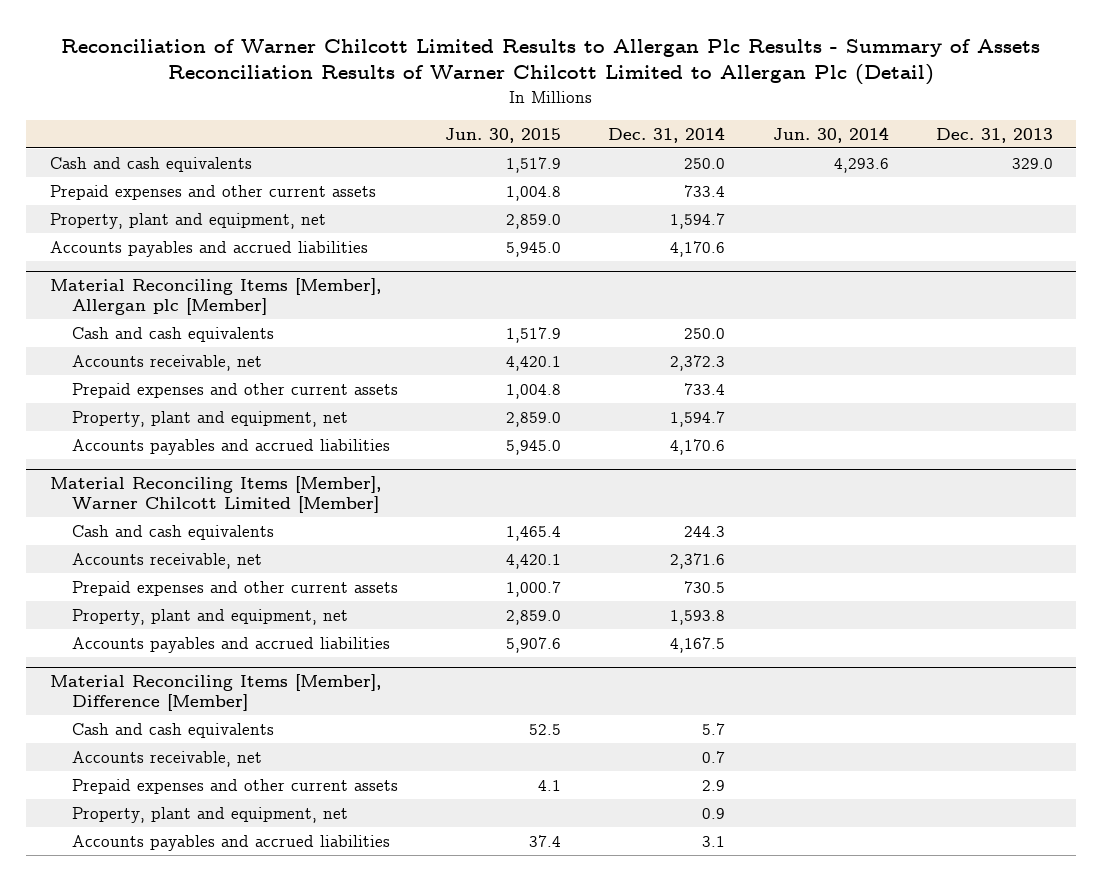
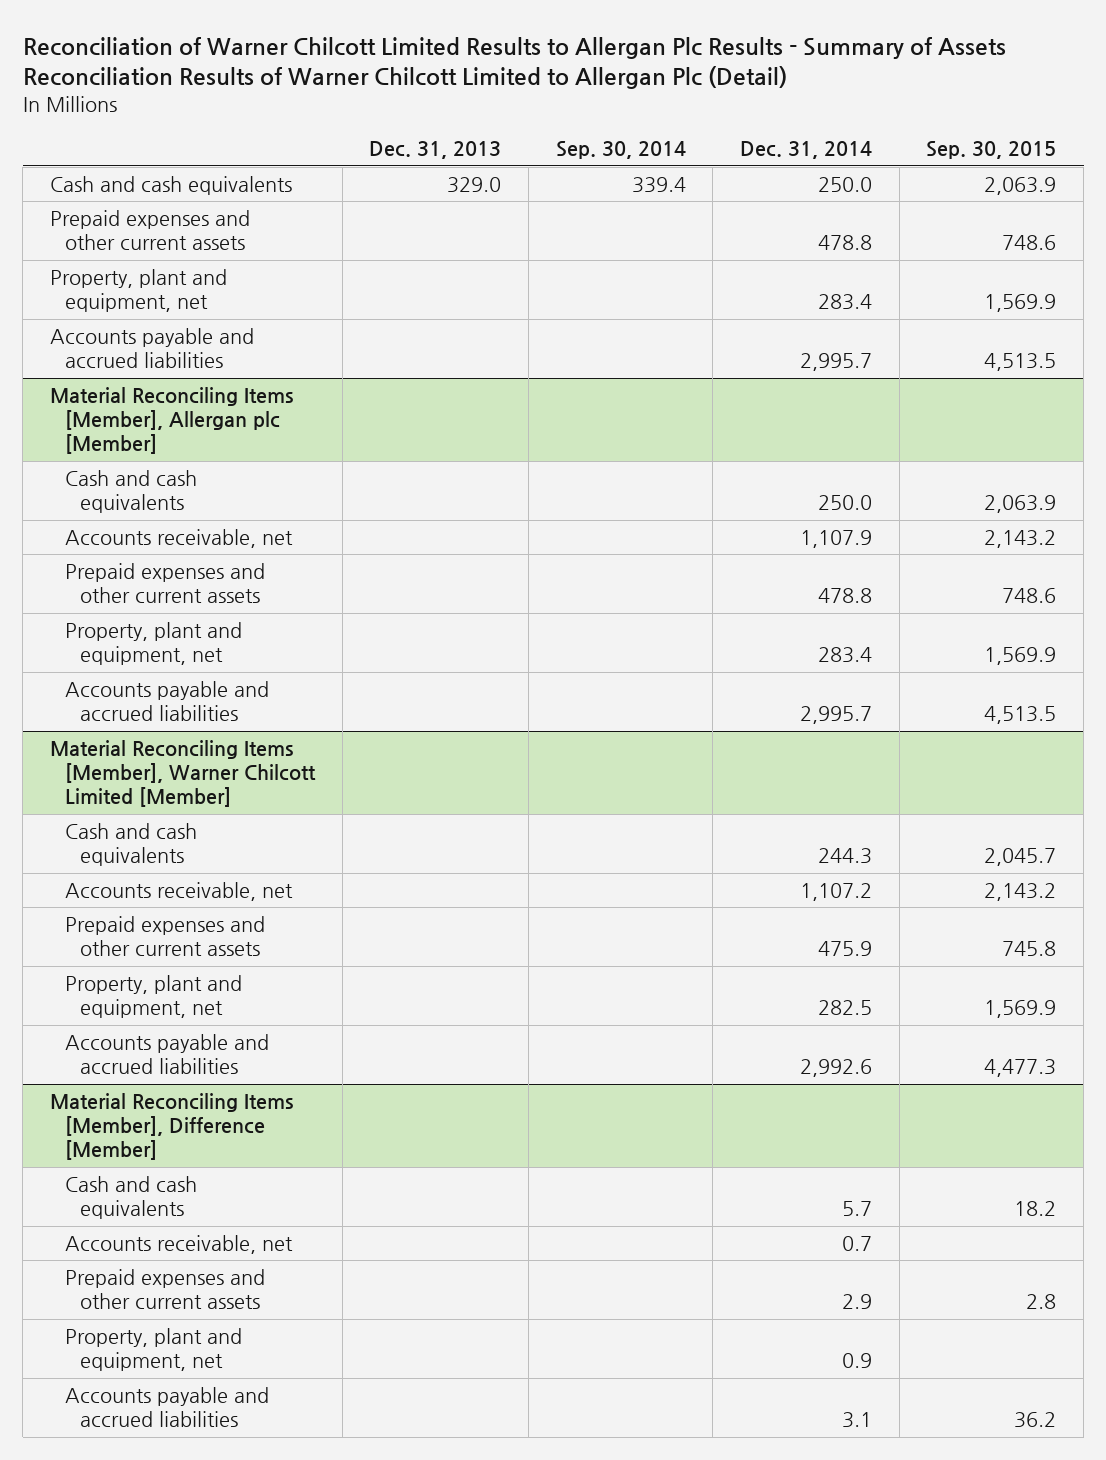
[445,127,562,143] Jun. 30, 2015 -> none
[772,126,889,143] Jun. 30, 2014 -> none
none -> [555,141,686,160] Sep. 30, 2014
none -> [926,141,1057,160] Sep. 30, 2015
[684,184,726,197] 733.4 -> [818,235,873,251] 478.8
[670,212,726,229] 1,594.7 -> [818,294,873,311] 283.4
[49,240,368,257] Accounts payables and accrued liabilities -> [49,328,254,369] Accounts payable and accrued liabilities
[670,240,726,257] 4,170.6 -> [800,353,873,372] 2,995.7
[670,354,726,371] 2,372.3 -> [800,530,873,549] 1,107.9
[684,382,726,395] 733.4 -> [818,588,873,604] 478.8
[670,410,726,427] 1,594.7 -> [818,647,873,664] 283.4
[72,438,391,455] Accounts payables and accrued liabilities -> [64,681,269,722] Accounts payable and accrued liabilities
[670,438,726,455] 4,170.6 -> [800,706,873,725] 2,995.7
[670,552,726,569] 2,371.6 -> [800,883,873,902] 1,107.2
[684,580,726,593] 730.5 -> [818,941,873,957] 475.9
[670,609,726,625] 1,593.8 -> [818,1000,873,1016] 282.5
[72,636,391,653] Accounts payables and accrued liabilities -> [64,1034,269,1075] Accounts payable and accrued liabilities
[670,636,726,653] 4,167.5 -> [800,1059,873,1078] 2,992.6
[72,834,391,851] Accounts payables and accrued liabilities -> [64,1387,269,1428] Accounts payable and accrued liabilities

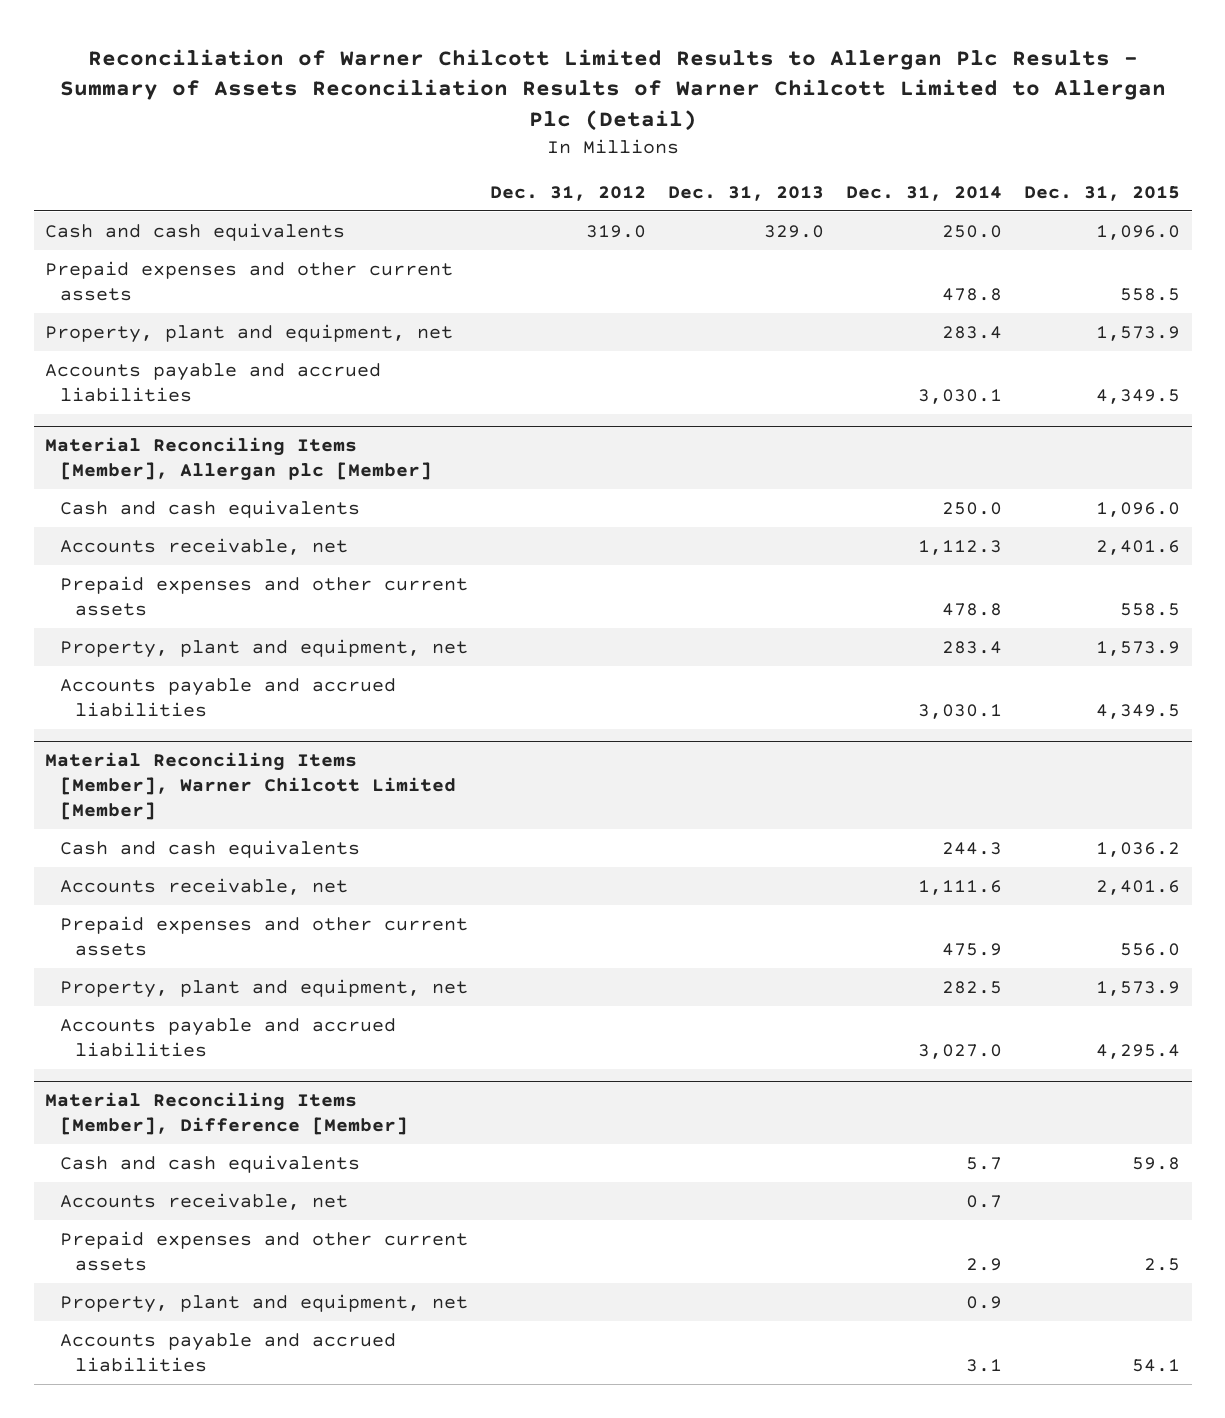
[555,141,686,160] Sep. 30, 2014 -> none
[926,141,1057,160] Sep. 30, 2015 -> none
none -> [490,185,647,201] Dec. 31, 2012
none -> [1024,185,1181,201] Dec. 31, 2015
[800,353,873,372] 2,995.7 -> [918,388,1003,404] 3,030.1
[800,530,873,549] 1,107.9 -> [918,539,1003,555] 1,112.3
[800,706,873,725] 2,995.7 -> [918,703,1003,719] 3,030.1
[800,883,873,902] 1,107.2 -> [918,879,1003,895] 1,111.6
[800,1059,873,1078] 2,992.6 -> [918,1043,1003,1059] 3,027.0

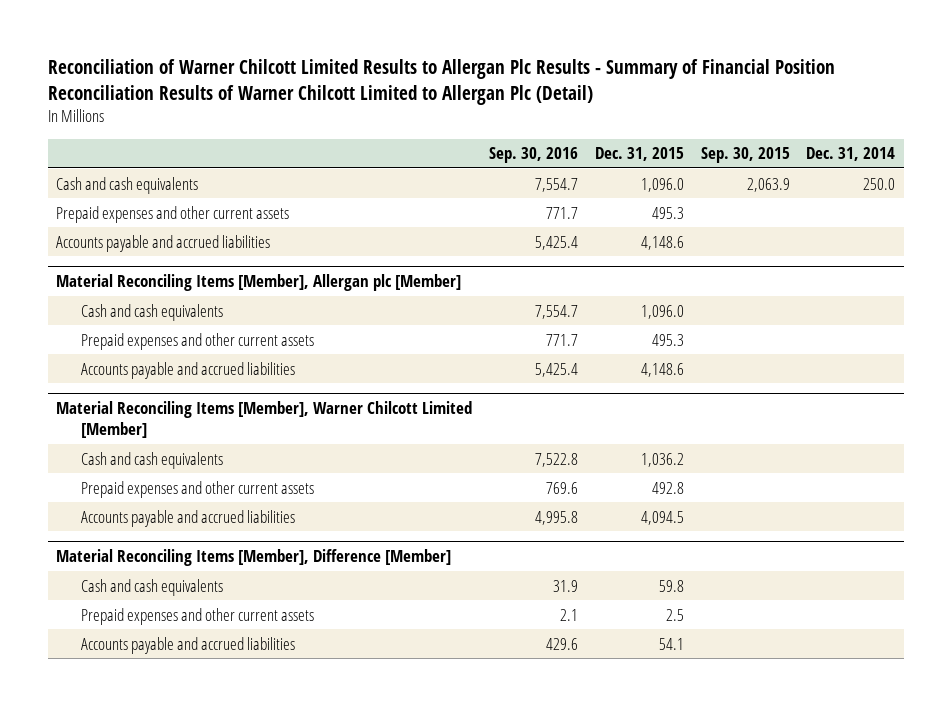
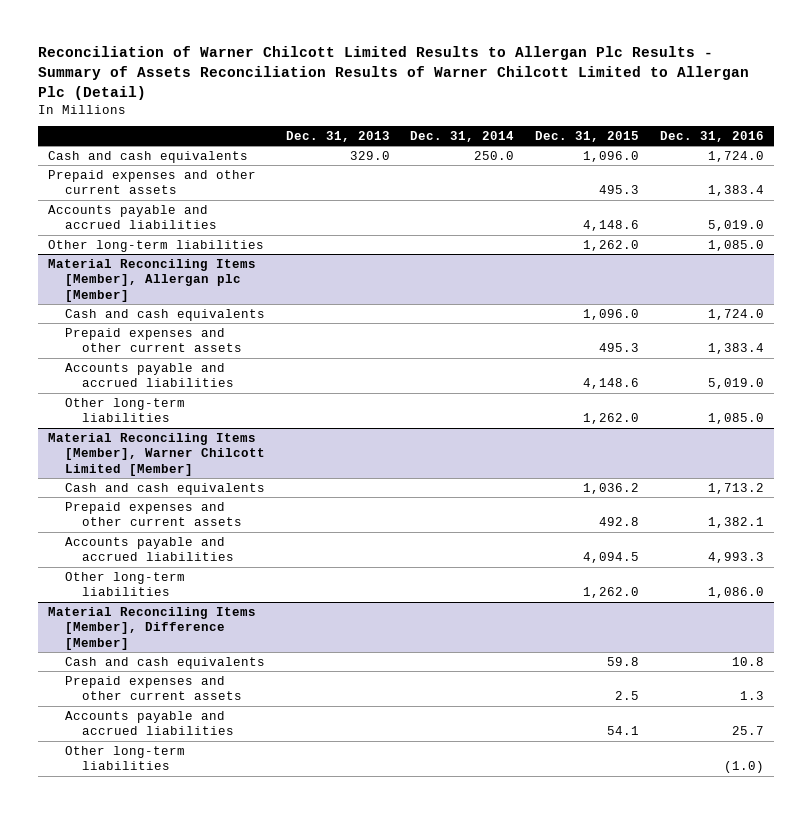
[48,58,836,105] Reconciliation of Warner Chilcott Limited Results to Allergan Plc Results - Summary of Financial Position Reconciliation Results of Warner Chilcott Limited to Allergan Plc (Detail) -> [37,46,749,100] Reconciliation of Warner Chilcott Limited Results to Allergan Plc Results - Summary of Assets Reconciliation Results of Warner Chilcott Limited to Allergan Plc (Detail)
[489,147,579,164] Sep. 30, 2016 -> none
[700,147,790,164] Sep. 30, 2015 -> none
none -> [285,131,390,143] Dec. 31, 2013
none -> [659,131,764,143] Dec. 31, 2016
none -> [48,239,265,252] Other long-term liabilities
none -> [64,397,185,423] Other long-term liabilities
none -> [64,571,185,597] Other long-term liabilities
none -> [64,745,185,771] Other long-term liabilities

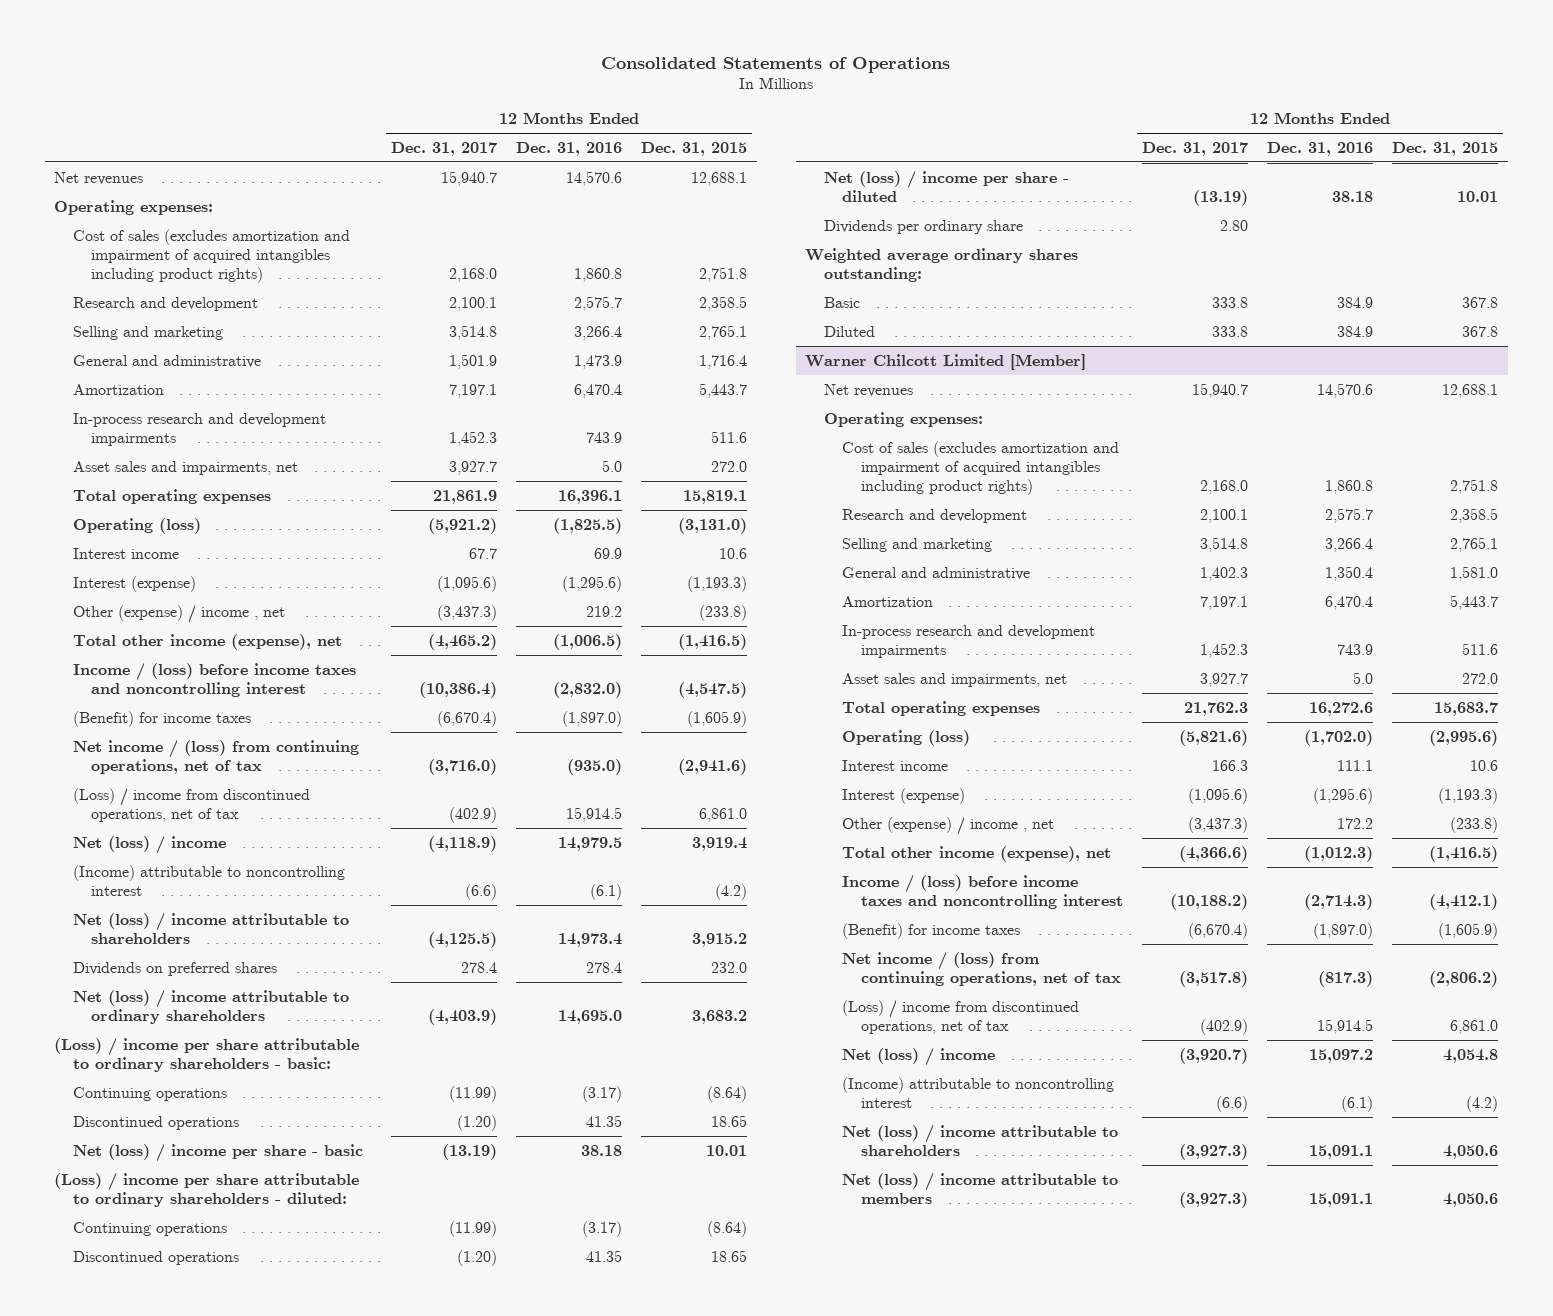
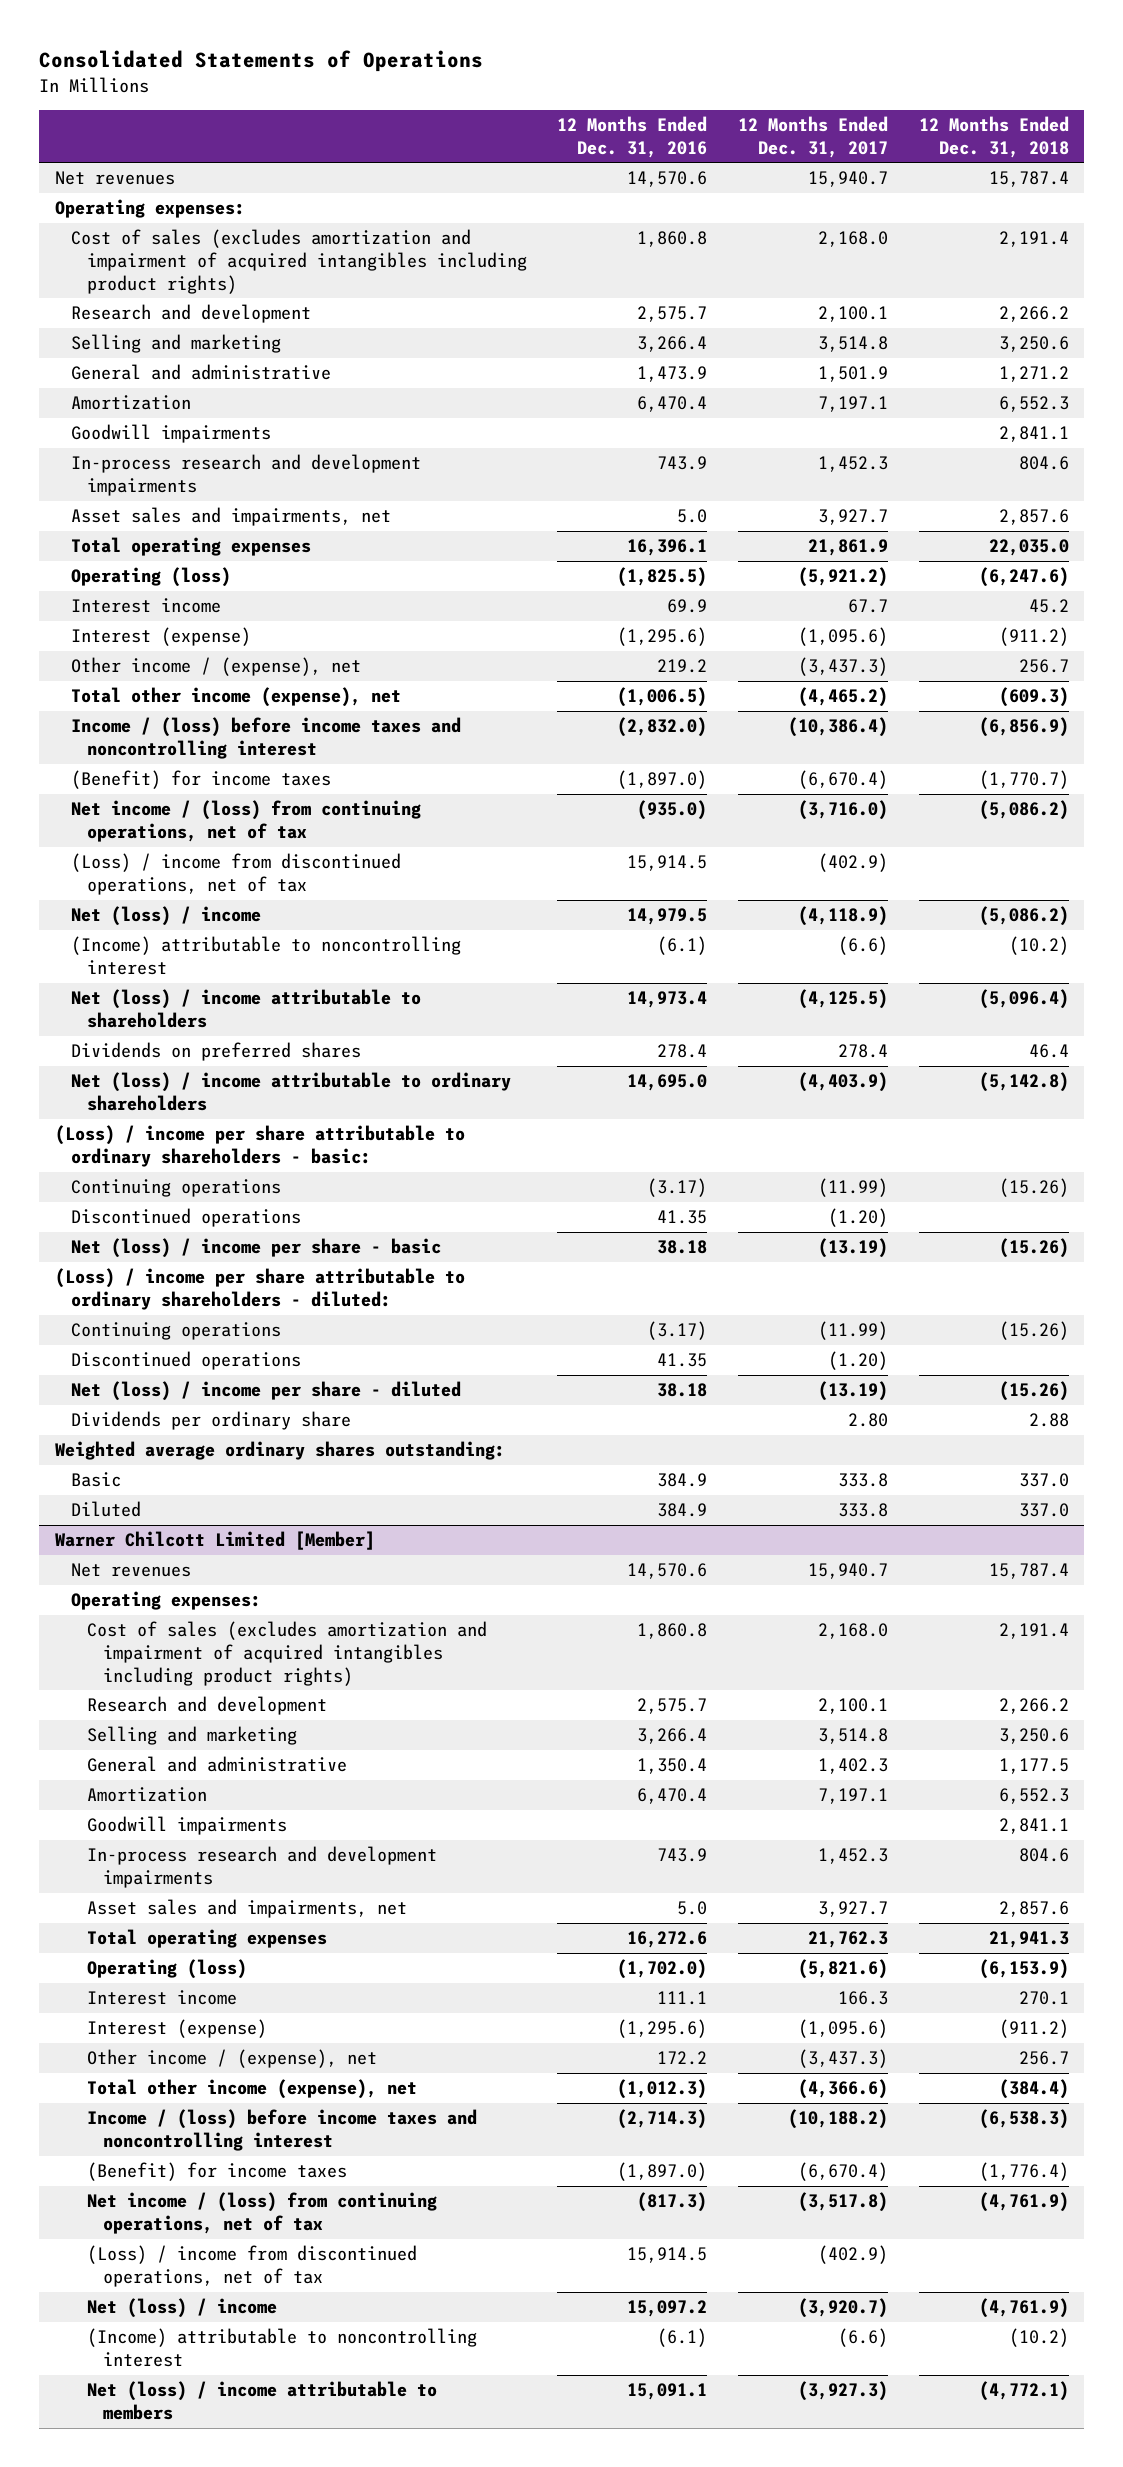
[641,141,748,156] Dec. 31, 2015 -> none
none -> [918,115,1069,158] 12 Months Ended Dec. 31, 2018
none -> [70,424,271,444] Goodwill impairments
[72,604,285,623] Other (expense) / income , net -> [70,657,361,677] Other income / (expense), net
none -> [86,1816,287,1836] Goodwill impairments
[842,816,1055,835] Other (expense) / income , net -> [86,2049,377,2069] Other income / (expense), net
[842,1124,1119,1156] Net (loss) / income attributable to shareholders -> none

